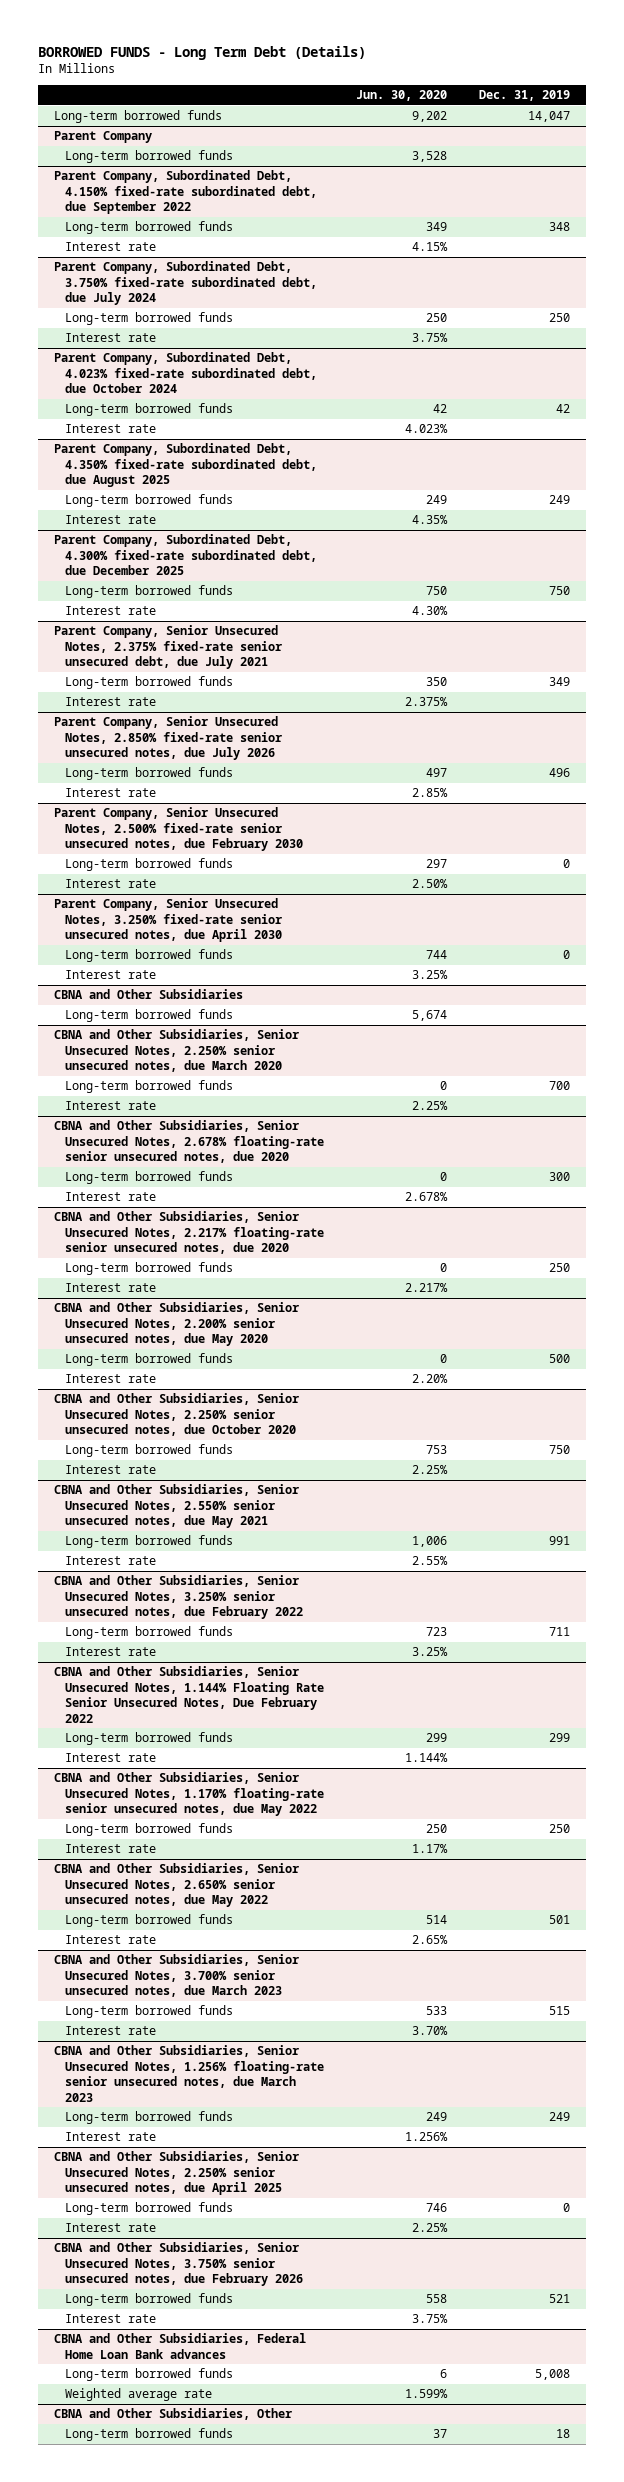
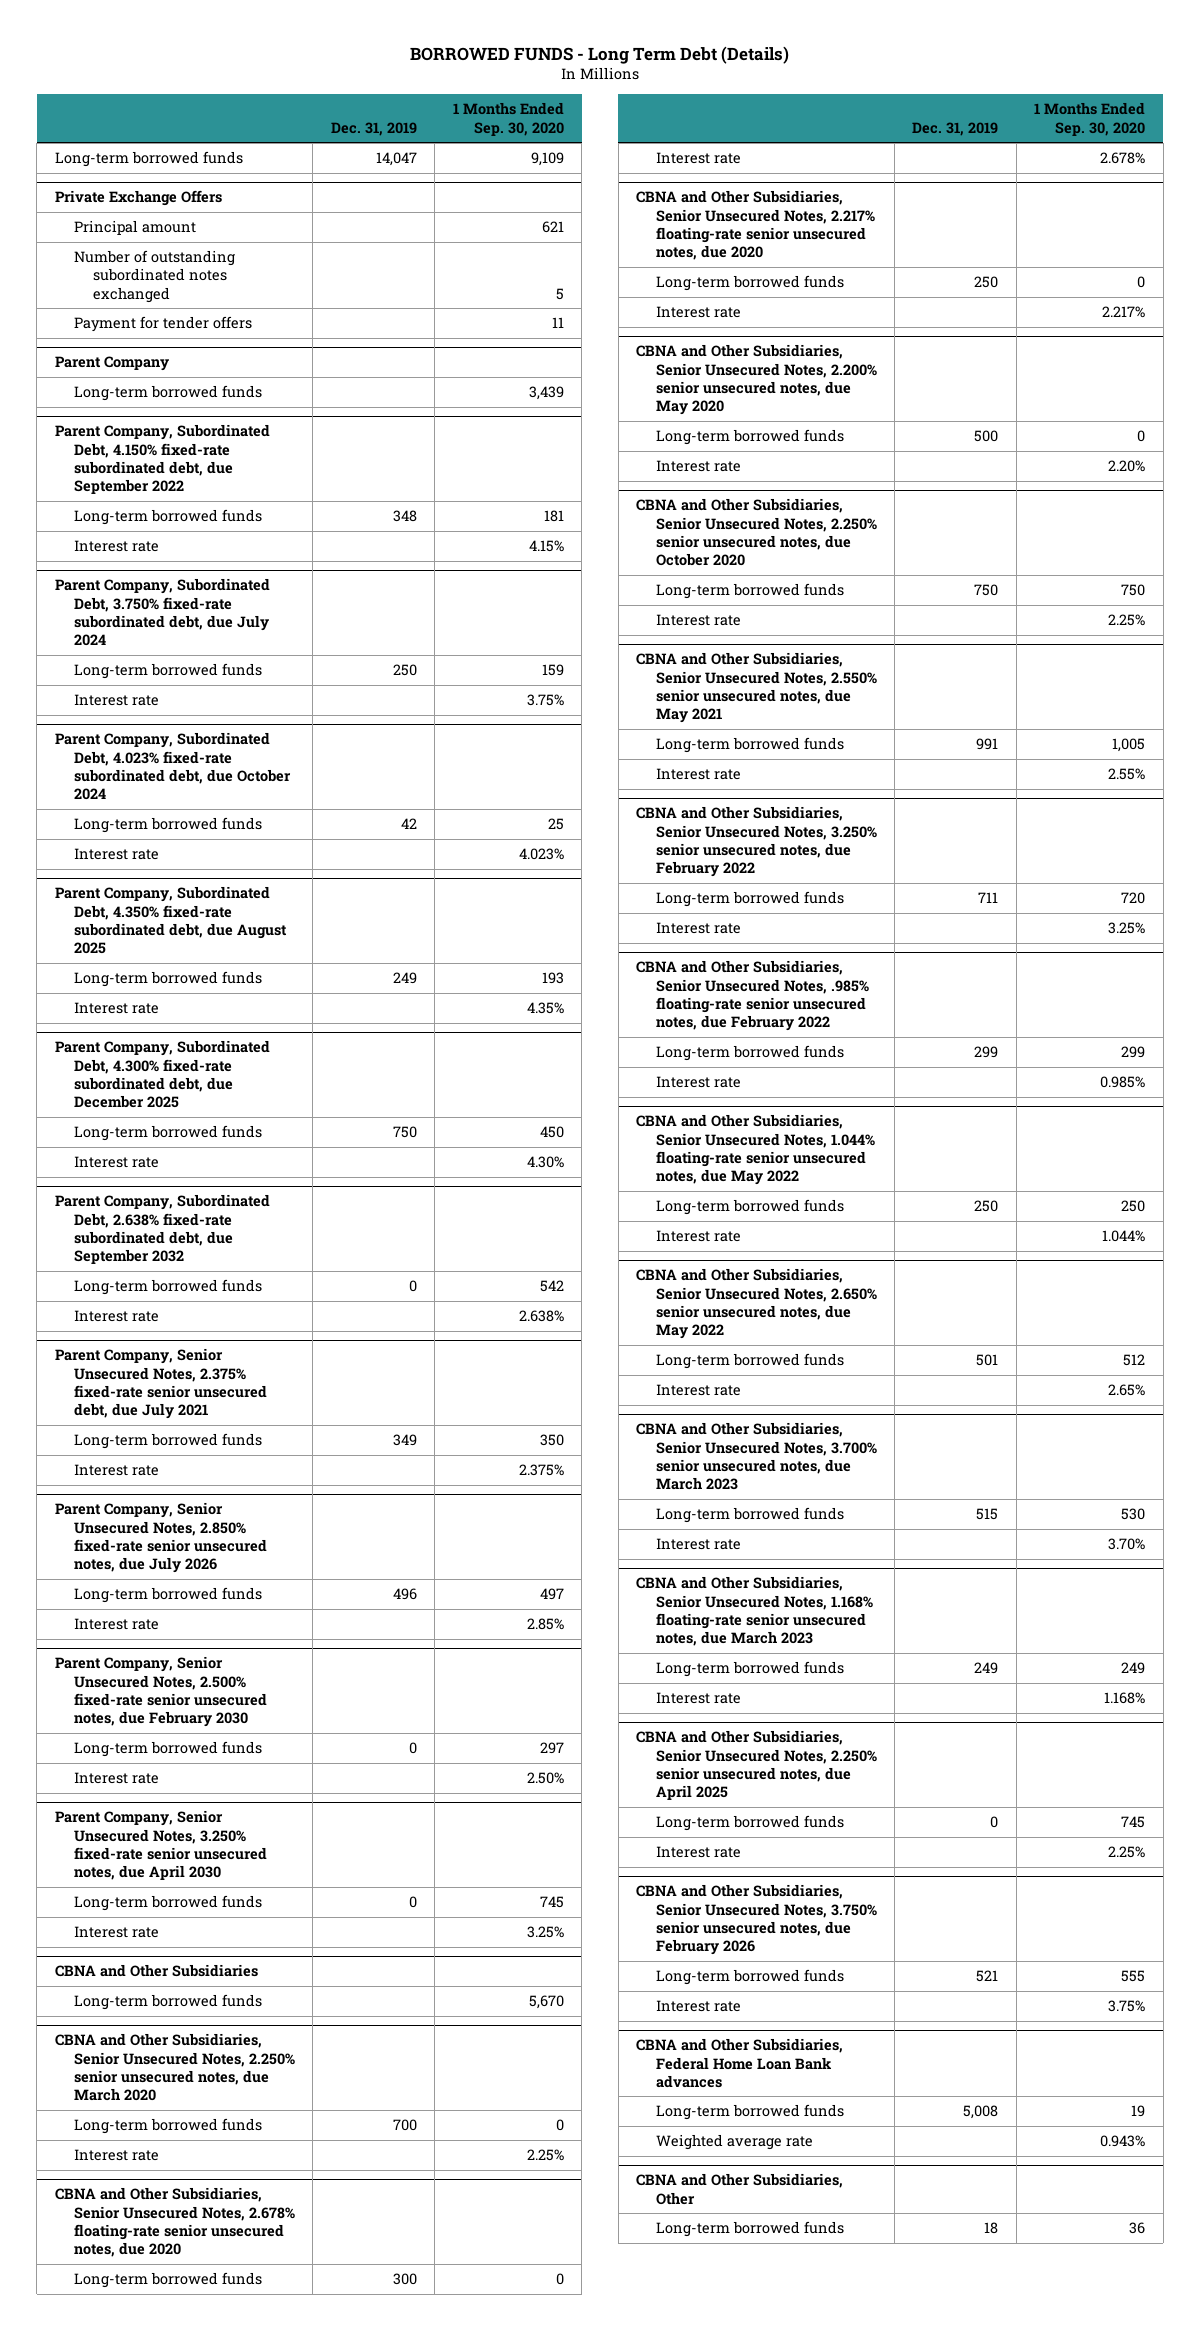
[356,90,448,102] Jun. 30, 2020 -> none
none -> [452,102,564,136] 1 Months Ended Sep. 30, 2020
none -> [54,190,222,207] Private Exchange Offers
none -> [73,220,196,236] Principal amount
none -> [73,250,235,303] Number of outstanding subordinated notes exchanged
none -> [73,316,252,333] Payment for tender offers
none -> [54,1194,270,1264] Parent Company, Subordinated Debt, 2.638% fixed-rate subordinated debt, due September 2032
none -> [73,1279,262,1296] Long-term borrowed funds
none -> [73,1310,159,1323] Interest rate
[53,1666,324,1723] CBNA and Other Subsidiaries, Senior Unsecured Notes, 1.144% Floating Rate Senior Unsecured Notes, Due February 2022 -> [636,960,869,1031] CBNA and Other Subsidiaries, Senior Unsecured Notes, .985% floating-rate senior unsecured notes, due February 2022
[53,1772,324,1817] CBNA and Other Subsidiaries, Senior Unsecured Notes, 1.170% floating-rate senior unsecured notes, due May 2022 -> [636,1114,875,1185] CBNA and Other Subsidiaries, Senior Unsecured Notes, 1.044% floating-rate senior unsecured notes, due May 2022
[53,2045,324,2102] CBNA and Other Subsidiaries, Senior Unsecured Notes, 1.256% floating-rate senior unsecured notes, due March 2023 -> [636,1576,873,1646] CBNA and Other Subsidiaries, Senior Unsecured Notes, 1.168% floating-rate senior unsecured notes, due March 2023

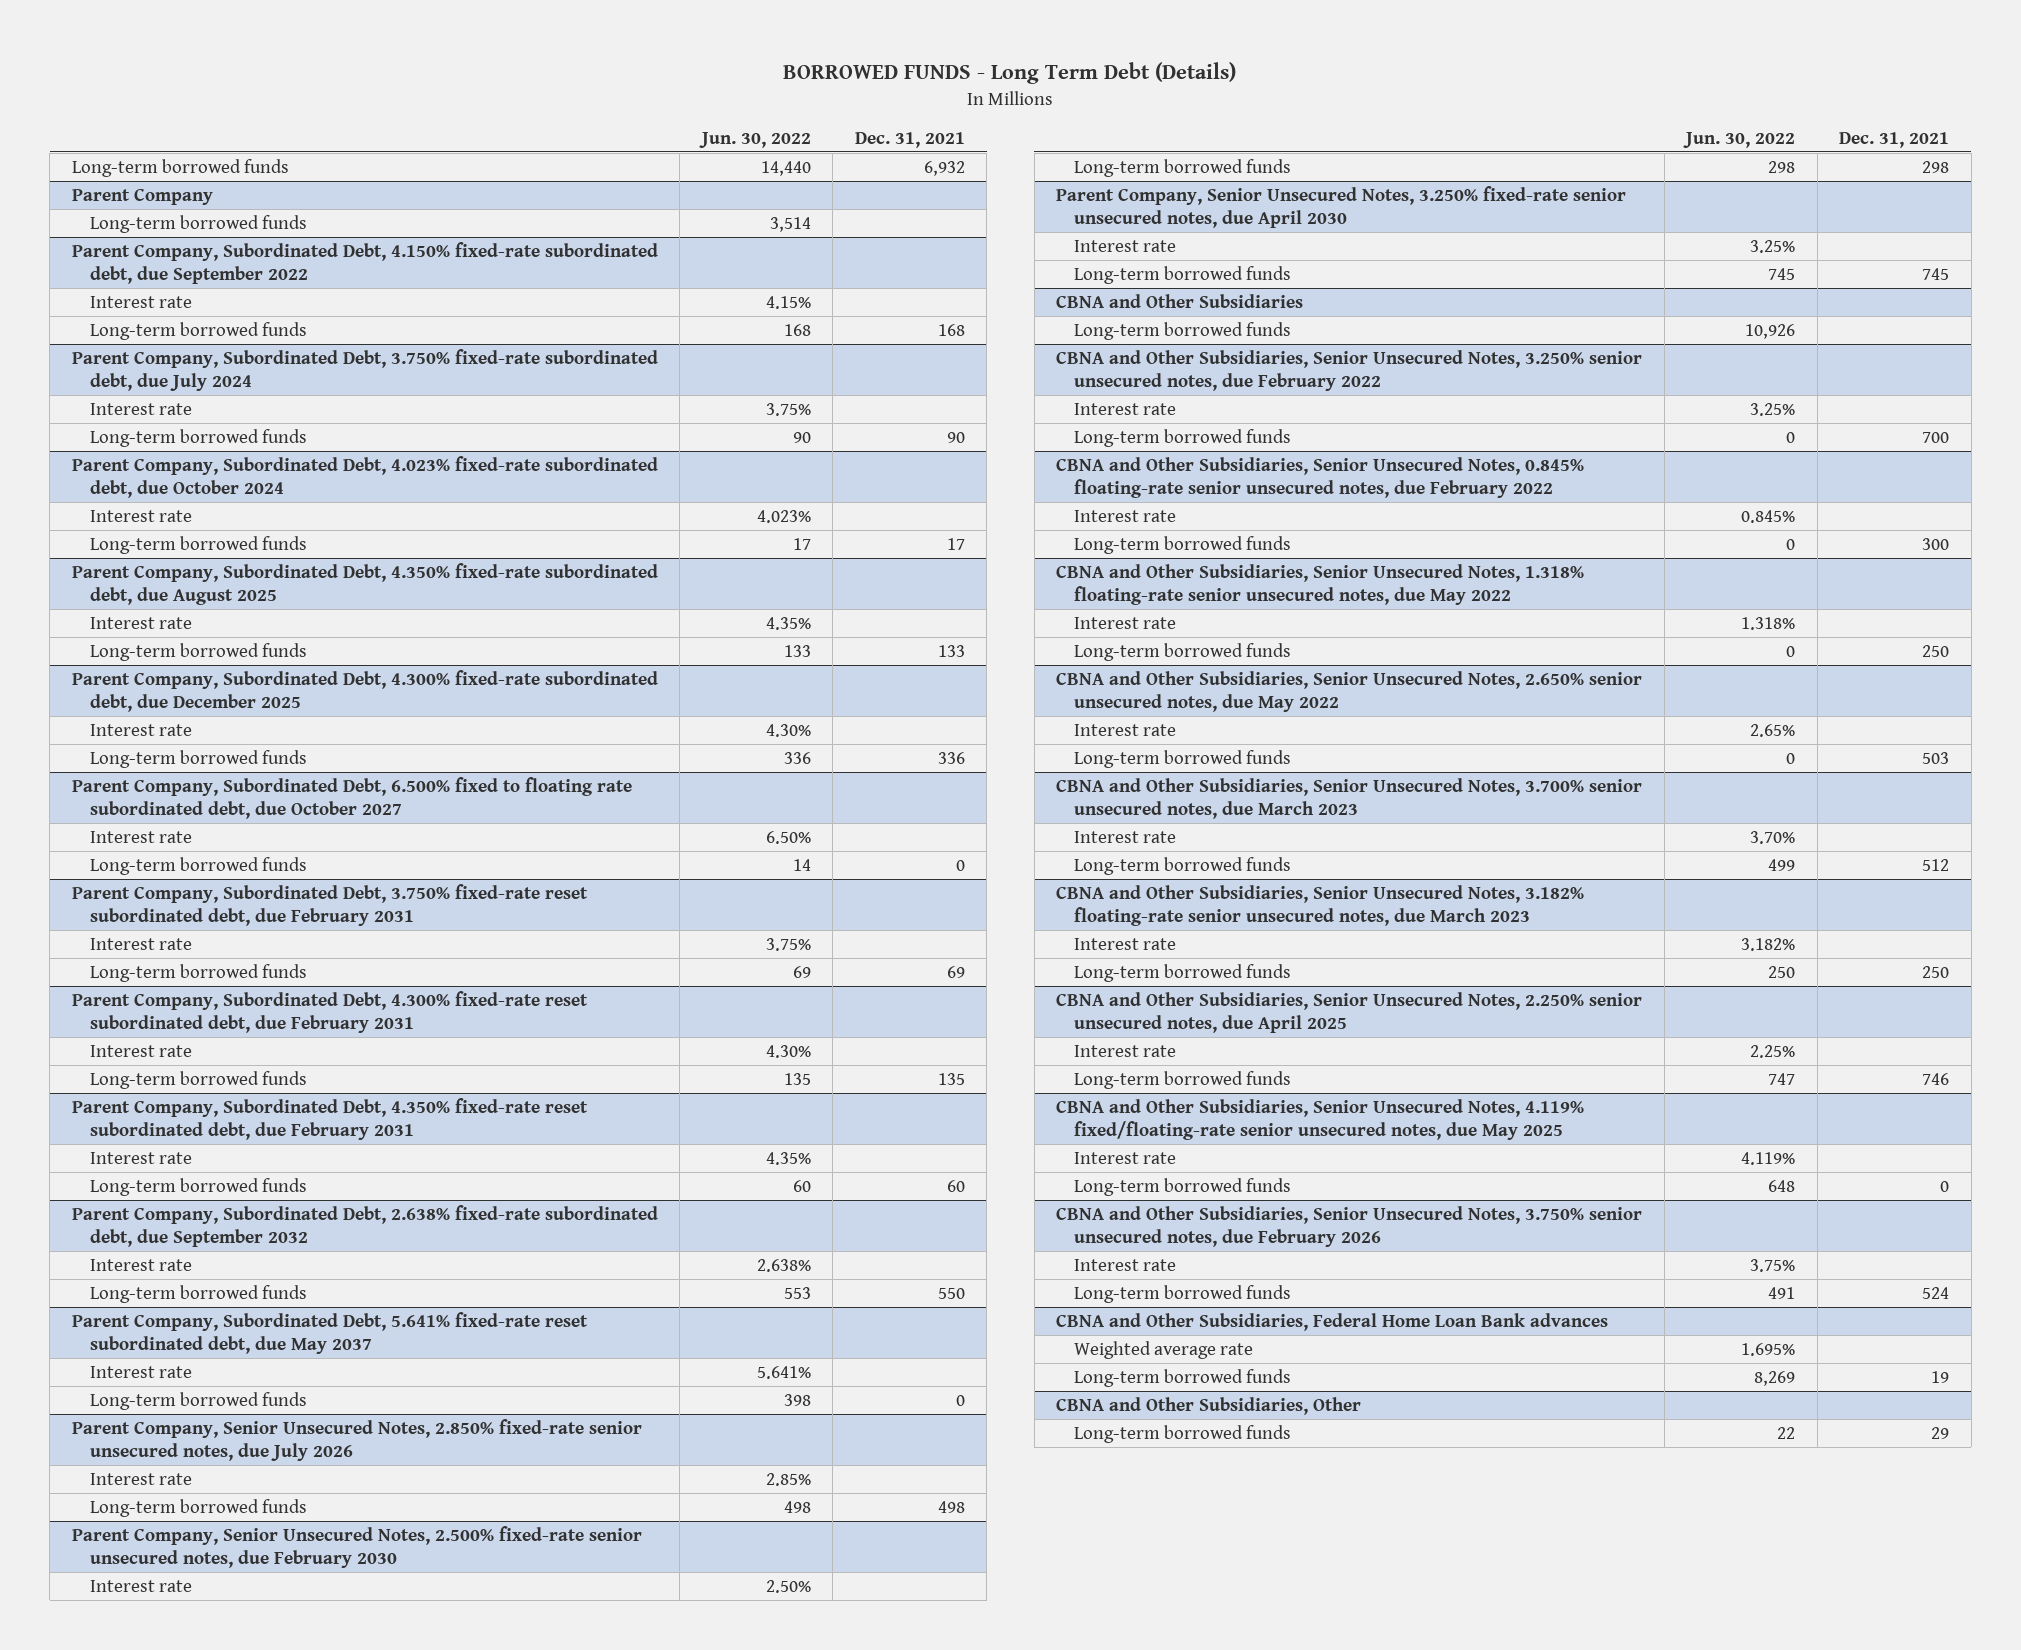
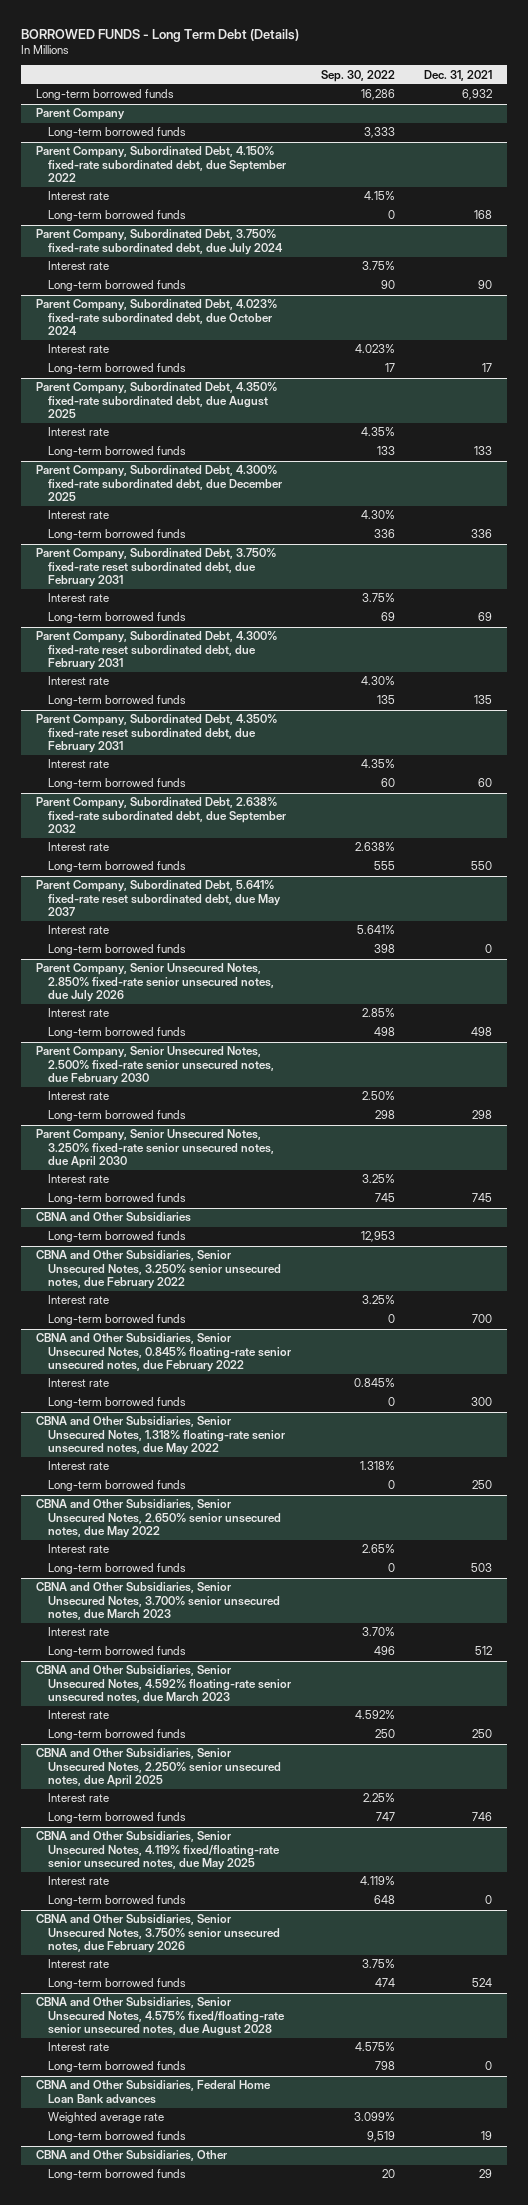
[698,131,811,148] Jun. 30, 2022 -> none
none -> [320,69,395,82] Sep. 30, 2022
[71,777,632,819] Parent Company, Subordinated Debt, 6.500% fixed to floating rate subordinated debt, due October 2027 -> none
[89,831,192,844] Interest rate -> none
[89,857,307,876] Long-term borrowed funds -> none
[1056,885,1585,926] CBNA and Other Subsidiaries, Senior Unsecured Notes, 3.182% floating-rate senior unsecured notes, due March 2023 -> [36,1665,292,1703] CBNA and Other Subsidiaries, Senior Unsecured Notes, 4.592% floating-rate senior unsecured notes, due March 2023
none -> [36,1997,286,2036] CBNA and Other Subsidiaries, Senior Unsecured Notes, 4.575% fixed/floating-rate senior unsecured notes, due August 2028
none -> [48,2042,110,2052] Interest rate
none -> [48,2061,187,2073] Long-term borrowed funds

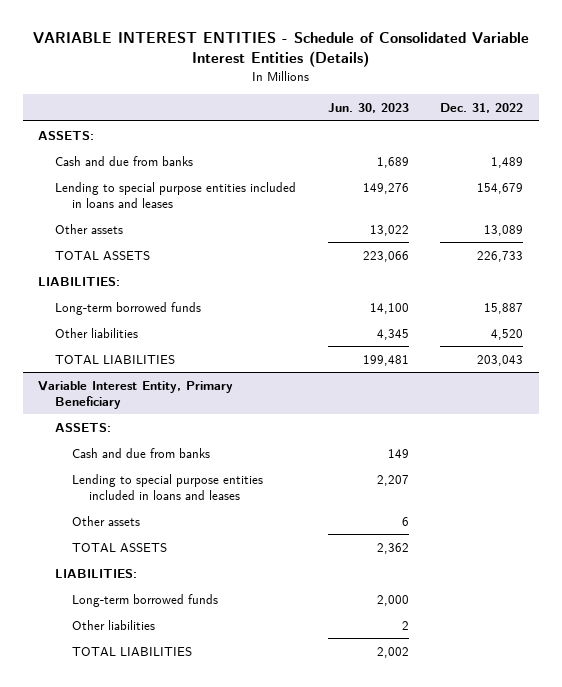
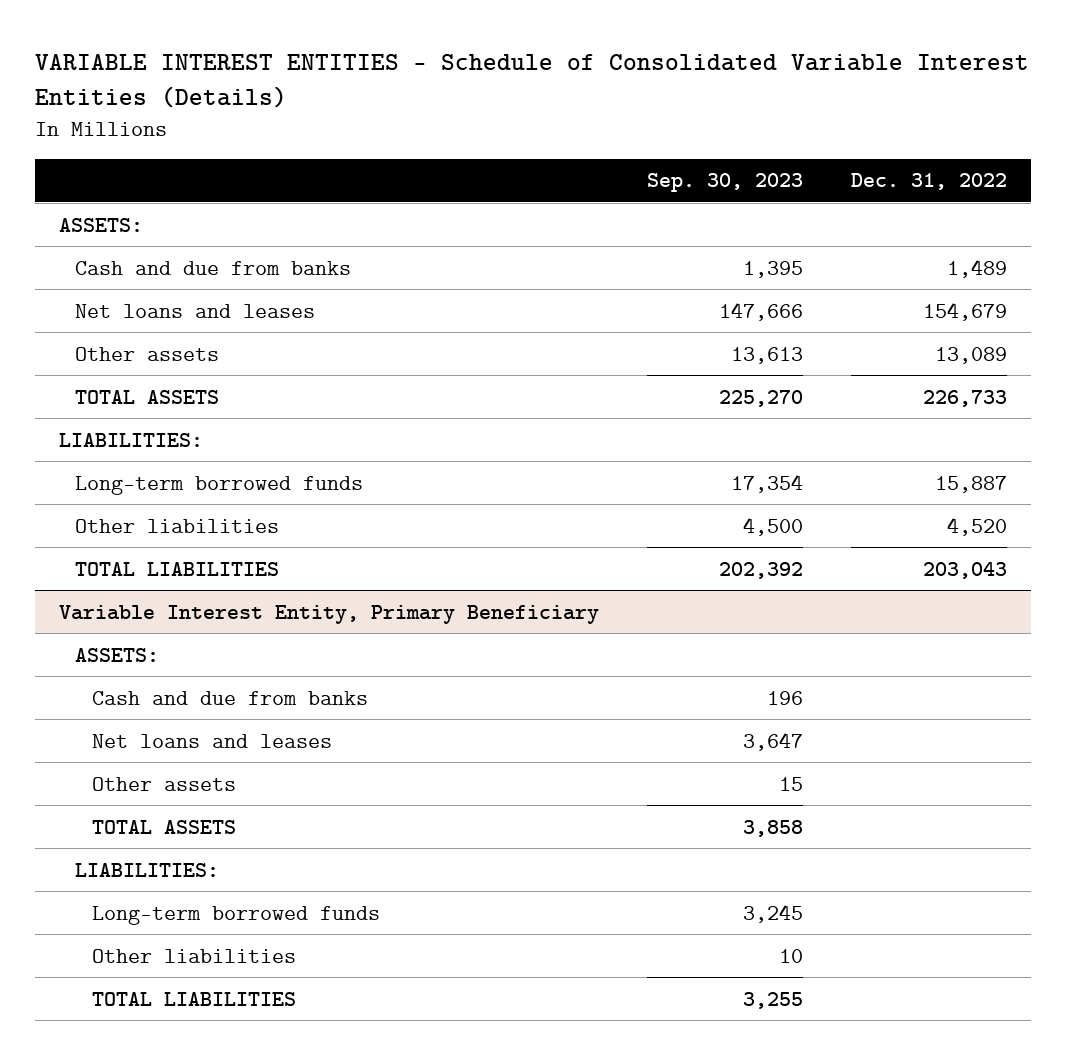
[327,103,409,114] Jun. 30, 2023 -> none
none -> [646,173,803,193] Sep. 30, 2023
[55,181,297,208] Lending to special purpose entities included in loans and leases -> [75,303,316,318] Net loans and leases
[71,473,263,500] Lending to special purpose entities included in loans and leases -> [91,733,332,748] Net loans and leases

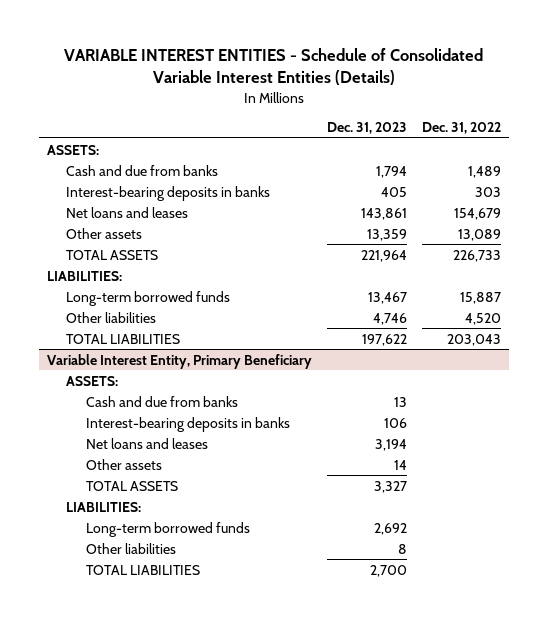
[646,173,803,193] Sep. 30, 2023 -> none
none -> [326,122,407,135] Dec. 31, 2023
none -> [66,185,271,201] Interest-bearing deposits in banks
none -> [86,416,291,432] Interest-bearing deposits in banks

